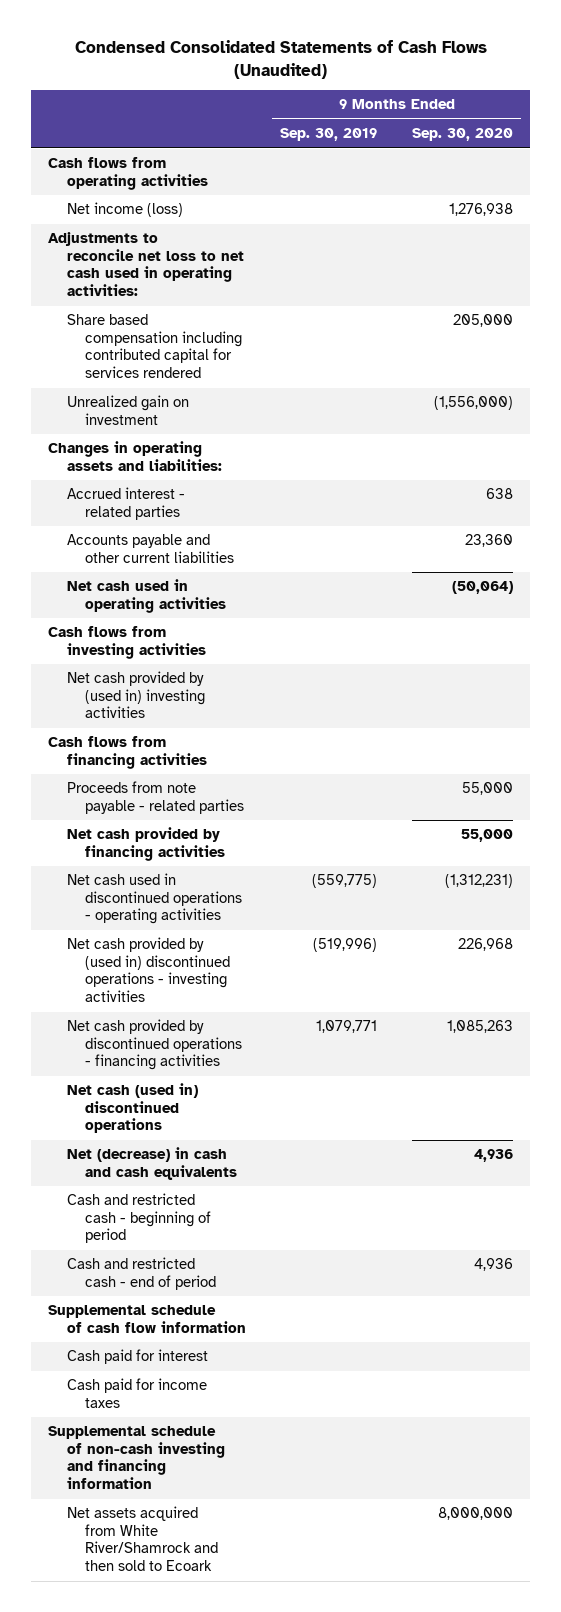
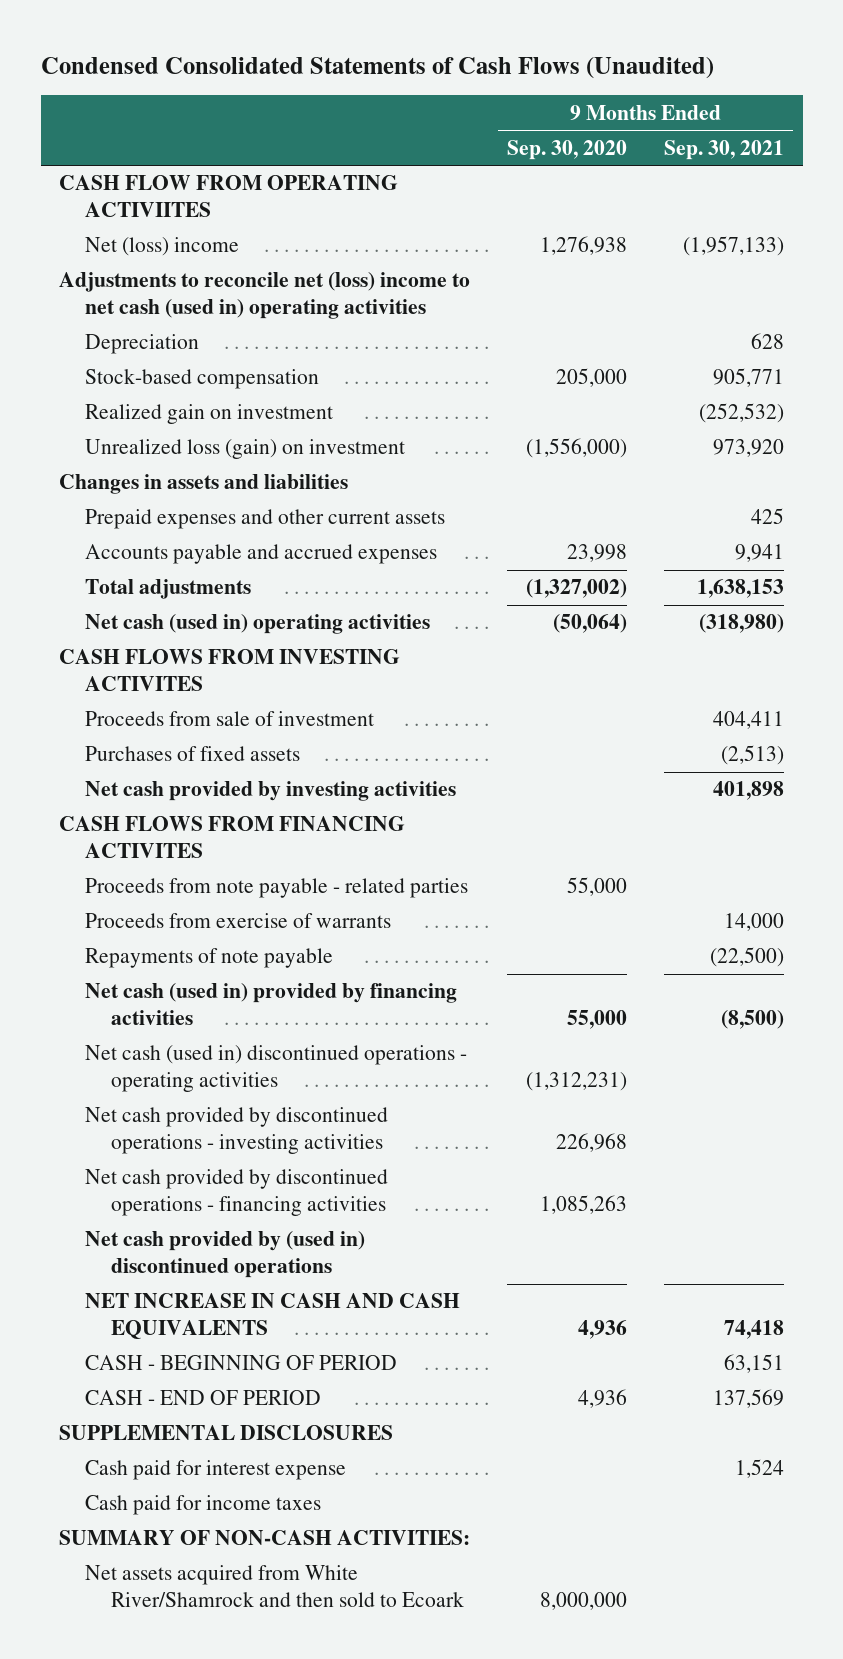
[280,128,378,142] Sep. 30, 2019 -> none
none -> [664,139,785,160] Sep. 30, 2021
[66,487,185,520] Accrued interest - related parties -> none
[48,157,208,190] Cash flows from operating activities -> [59,175,399,218] CASH FLOW FROM OPERATING ACTIVIITES
[66,202,183,218] Net income (loss) -> [84,237,239,257] Net (loss) income
[48,232,244,296] Adjustments to reconcile net loss to net cash used in operating activities: -> [59,272,471,320] Adjustments to reconcile net (loss) income to net cash (used in) operating activities
none -> [84,334,199,355] Depreciation
[66,314,242,378] Share based compensation including contributed capital for services rendered -> [84,369,319,390] Stock-based compensation
none -> [84,404,333,425] Realized gain on investment
[66,395,189,425] Unrealized gain on investment -> [84,439,405,460] Unrealized loss (gain) on investment
[48,441,222,471] Changes in operating assets and liabilities: -> [59,474,349,495] Changes in assets and liabilities
none -> [84,509,445,530] Prepaid expenses and other current assets
[66,534,234,563] Accounts payable and other current liabilities -> [84,544,437,565] Accounts payable and accrued expenses
[464,534,513,548] 23,360 -> [567,544,628,563] 23,998
none -> [84,579,251,600] Total adjustments
[66,579,226,613] Net cash used in operating activities -> [84,614,430,635] Net cash (used in) operating activities
[48,626,206,659] Cash flows from investing activities -> [59,649,401,692] CASH FLOWS FROM INVESTING ACTIVITES
none -> [84,711,374,727] Proceeds from sale of investment
none -> [84,746,300,762] Purchases of fixed assets
[66,671,205,719] Net cash provided by (used in) investing activities -> [84,781,456,802] Net cash provided by investing activities
[48,736,207,769] Cash flows from financing activities -> [59,816,406,859] CASH FLOWS FROM FINANCING ACTIVITES
none -> [84,913,391,929] Proceeds from exercise of warrants
none -> [84,948,333,969] Repayments of note payable
[66,827,225,861] Net cash provided by financing activities -> [84,983,457,1026] Net cash (used in) provided by financing activities
[66,873,242,925] Net cash used in discontinued operations - operating activities -> [84,1045,467,1093] Net cash (used in) discontinued operations - operating activities
[66,937,230,1002] Net cash provided by (used in) discontinued operations - investing activities -> [84,1107,388,1155] Net cash provided by discontinued operations - investing activities
[66,1083,198,1134] Net cash (used in) discontinued operations -> [84,1231,365,1279] Net cash provided by (used in) discontinued operations
[66,1147,237,1180] Net (decrease) in cash and cash equivalents -> [84,1293,460,1340] NET INCREASE IN CASH AND CASH EQUIVALENTS
[66,1193,211,1244] Cash and restricted cash - beginning of period -> [84,1355,397,1371] CASH - BEGINNING OF PERIOD
[66,1257,216,1290] Cash and restricted cash - end of period -> [84,1390,321,1406] CASH - END OF PERIOD
[48,1305,246,1333] Supplemental schedule of cash flow information -> [59,1425,394,1441] SUPPLEMENTAL DISCLOSURES
[66,1349,208,1365] Cash paid for interest -> [84,1460,346,1481] Cash paid for interest expense
[48,1426,225,1489] Supplemental schedule of non-cash investing and financing information -> [59,1530,471,1546] SUMMARY OF NON-CASH ACTIVITIES:

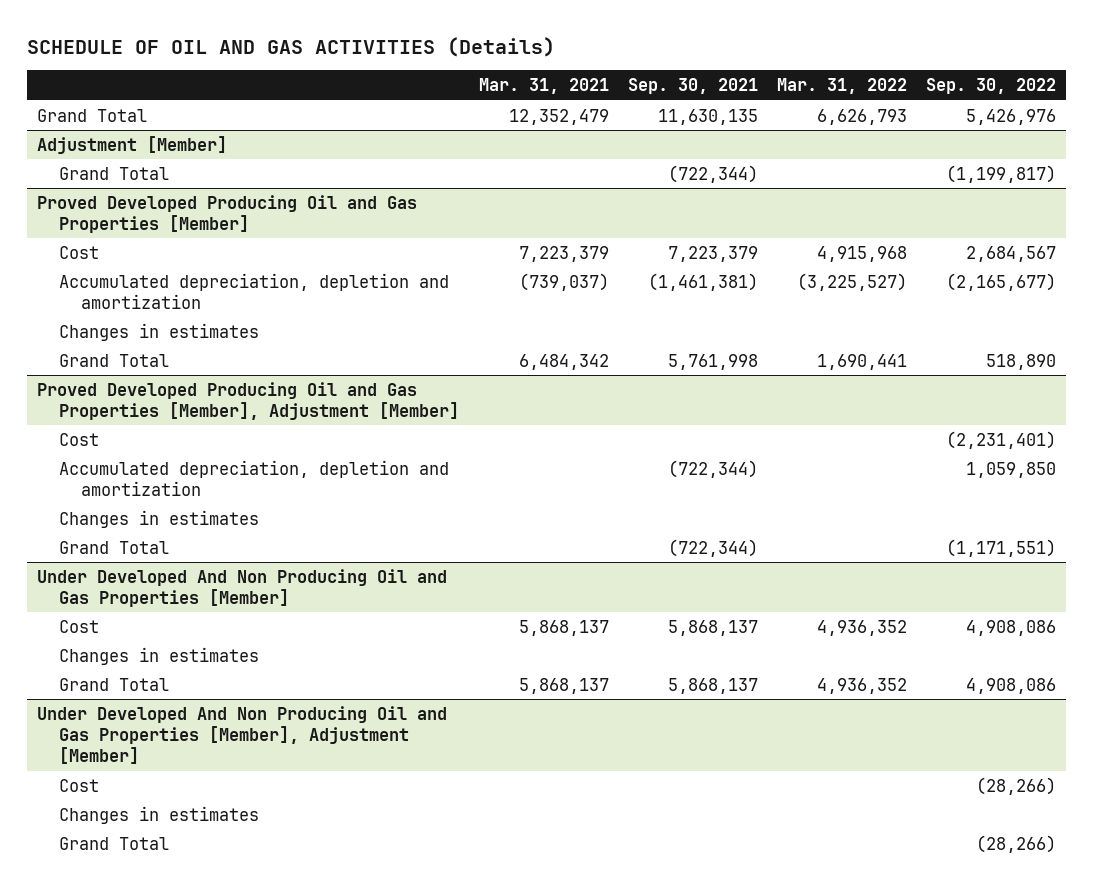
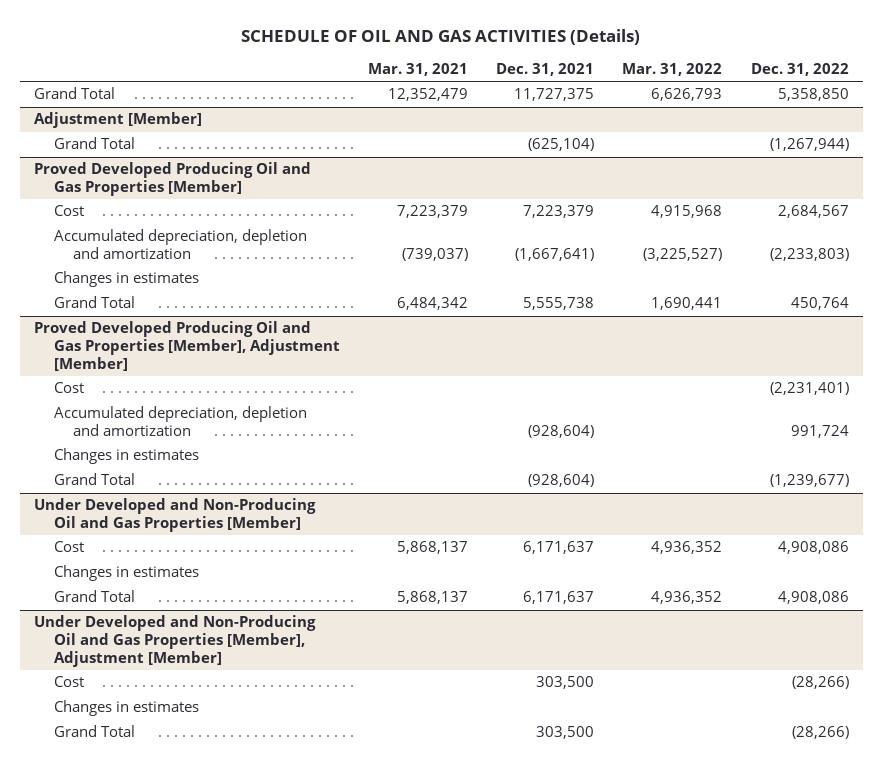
[627,78,758,95] Sep. 30, 2021 -> none
[926,78,1057,95] Sep. 30, 2022 -> none
none -> [496,62,595,76] Dec. 31, 2021
none -> [750,62,849,76] Dec. 31, 2022
[37,568,448,607] Under Developed And Non Producing Oil and Gas Properties [Member] -> [33,498,316,533] Under Developed and Non-Producing Oil and Gas Properties [Member]
[37,705,448,765] Under Developed And Non Producing Oil and Gas Properties [Member], Adjustment [Member] -> [33,615,316,667] Under Developed and Non-Producing Oil and Gas Properties [Member], Adjustment [Member]

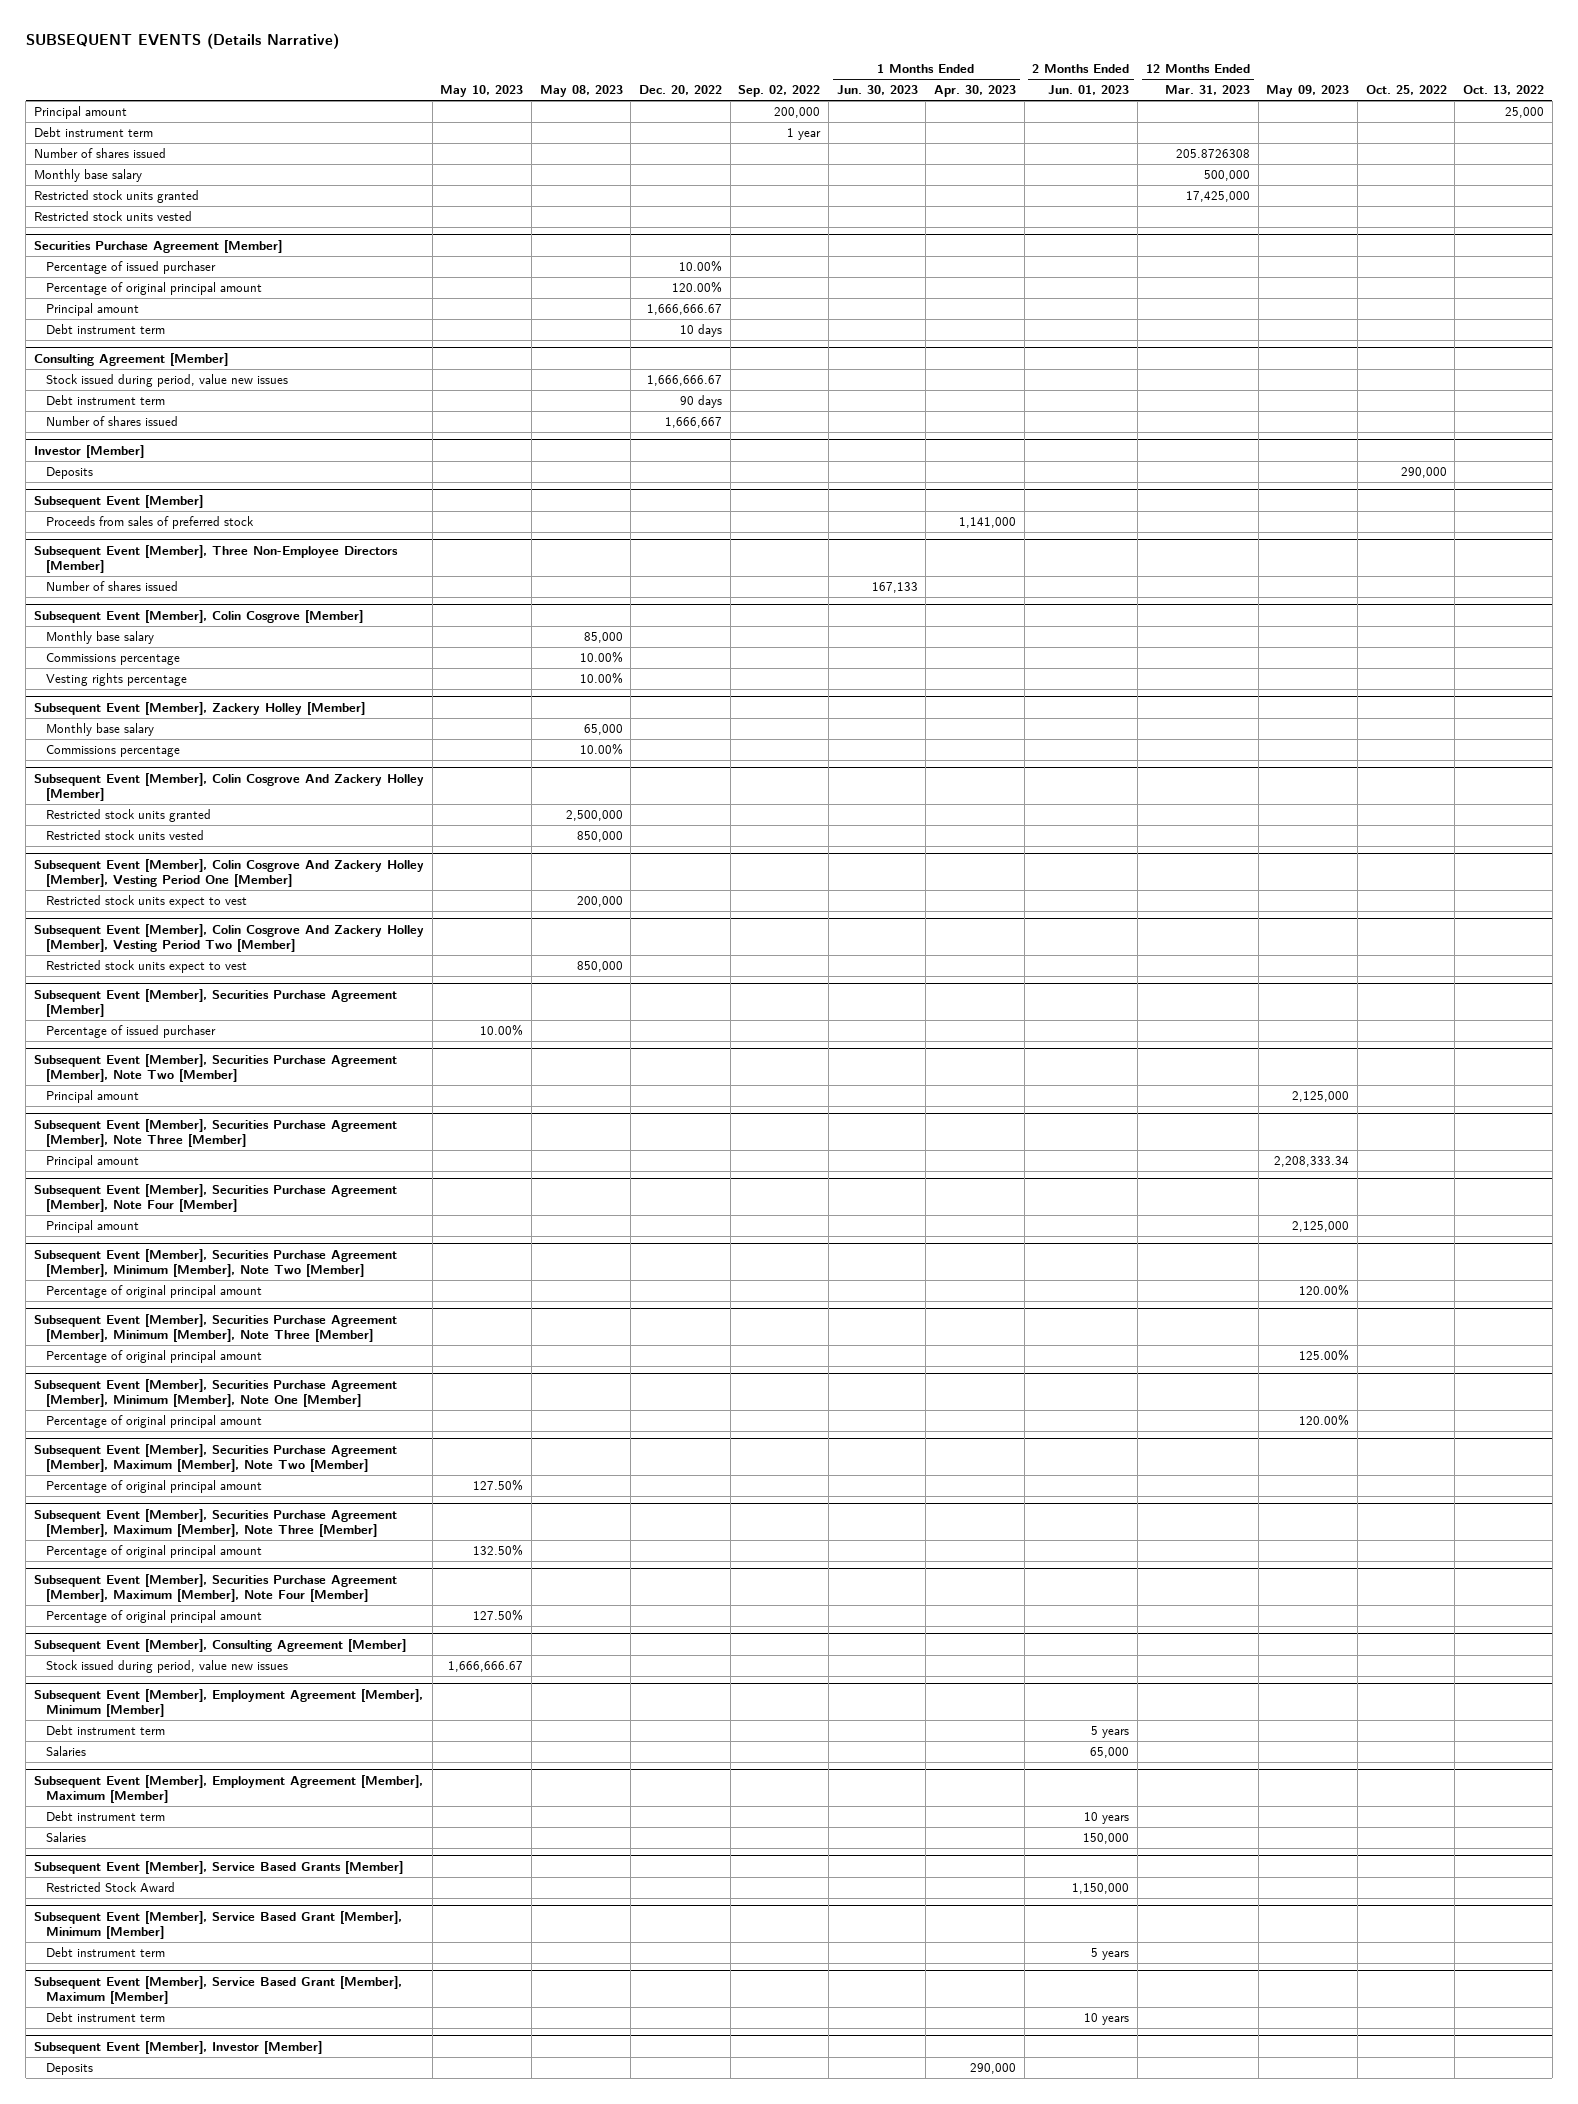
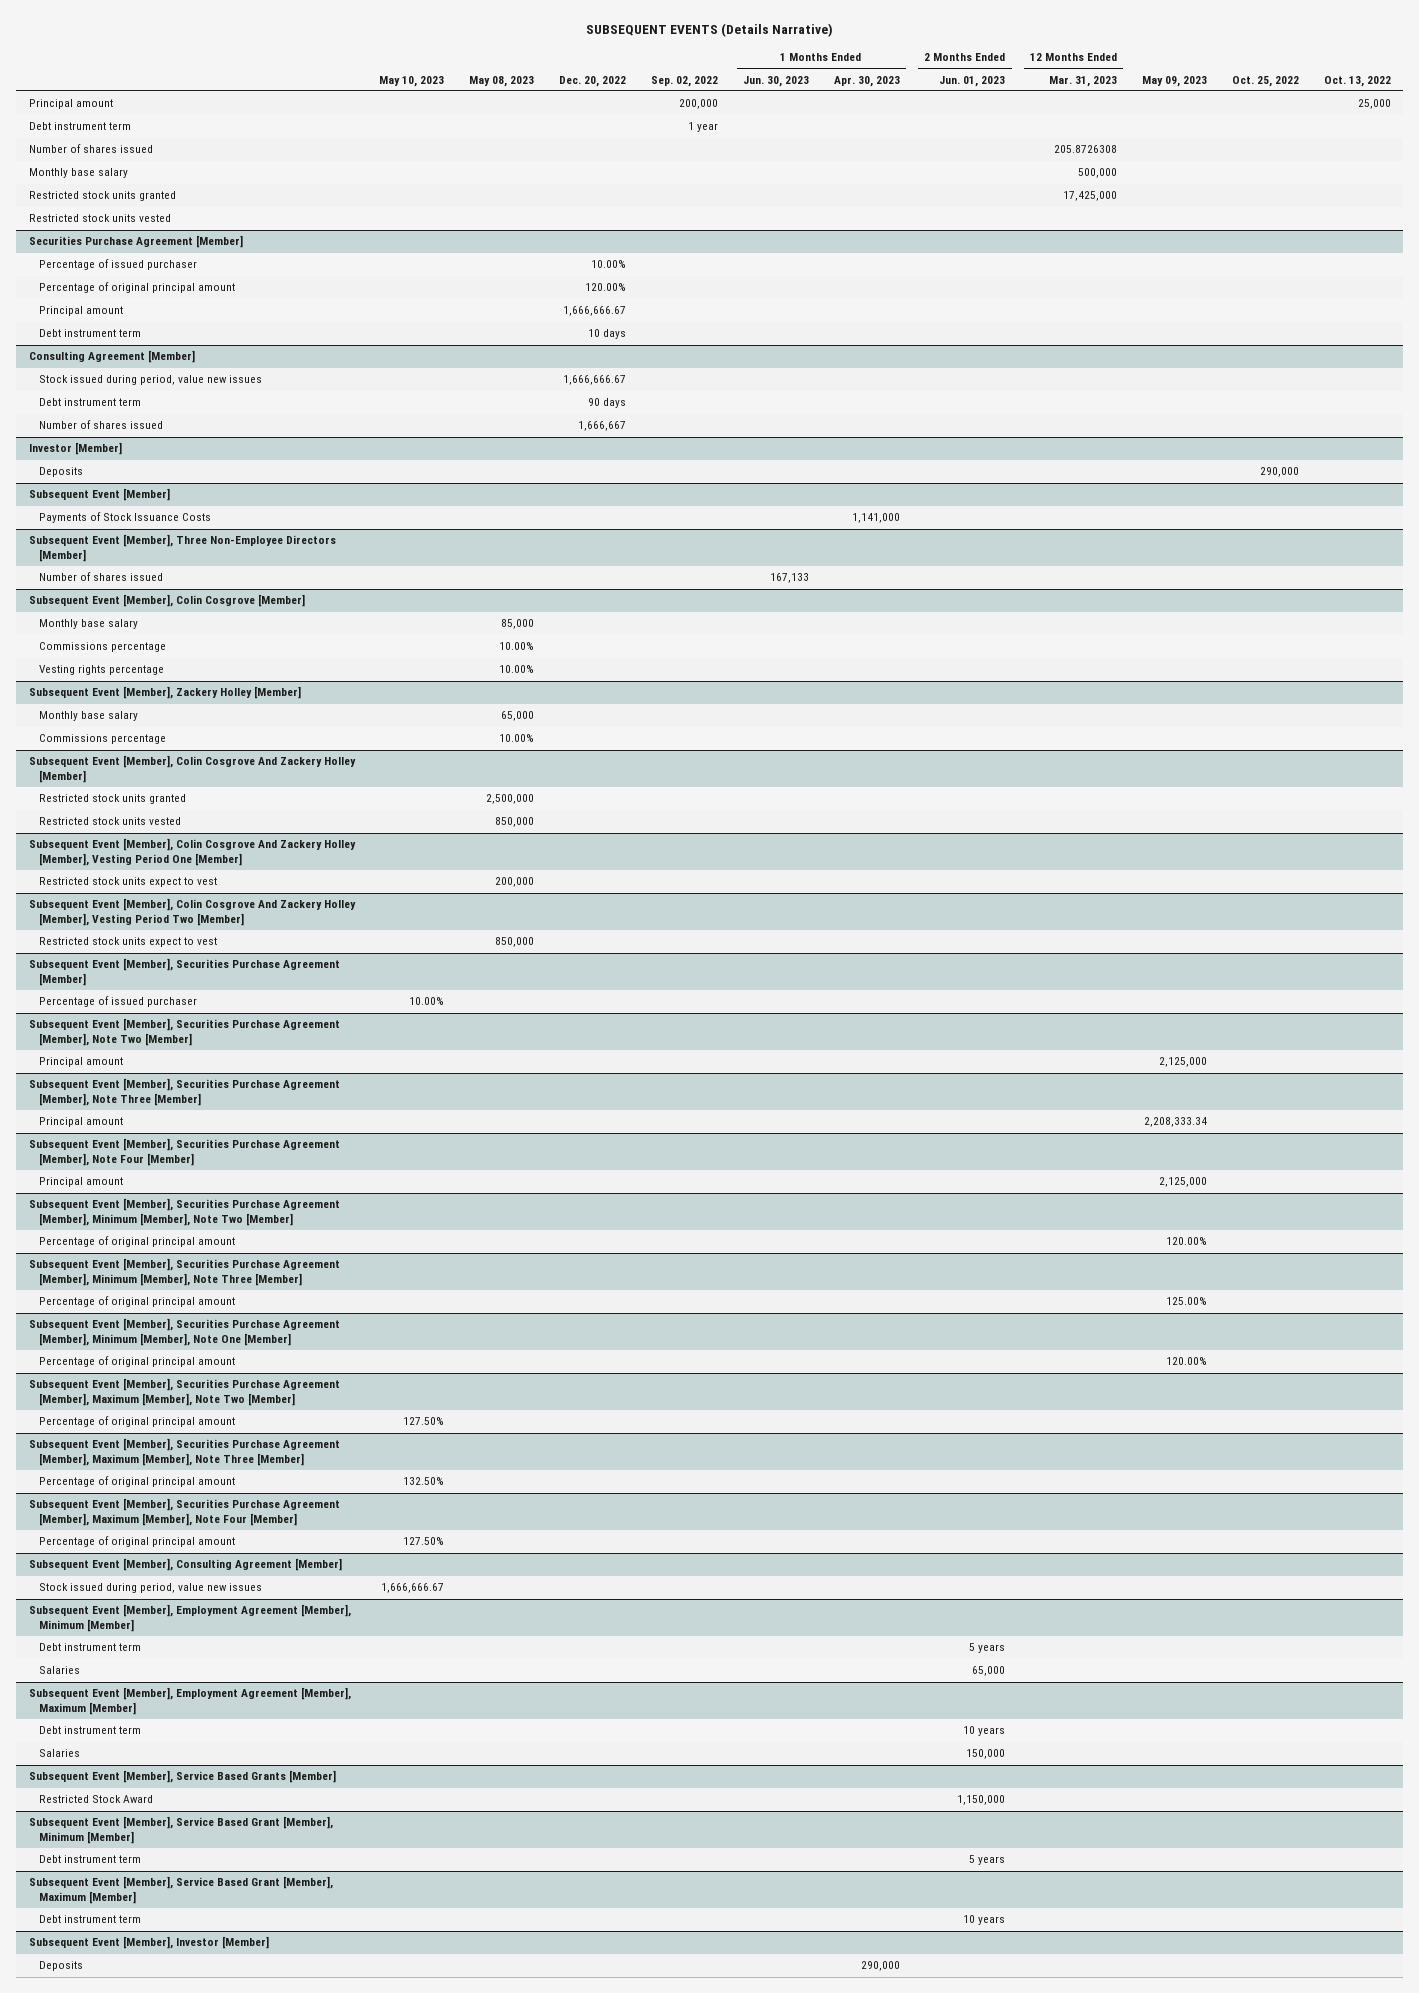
[45,516,254,530] Proceeds from sales of preferred stock -> [39,512,212,524] Payments of Stock Issuance Costs

